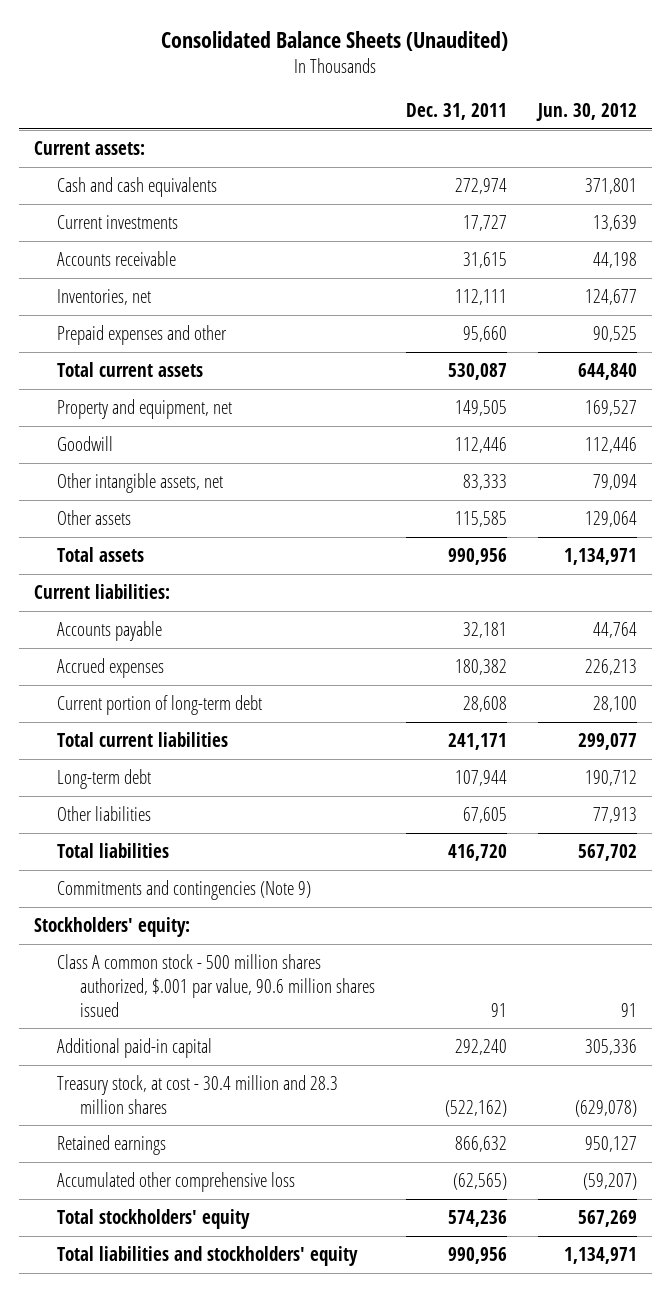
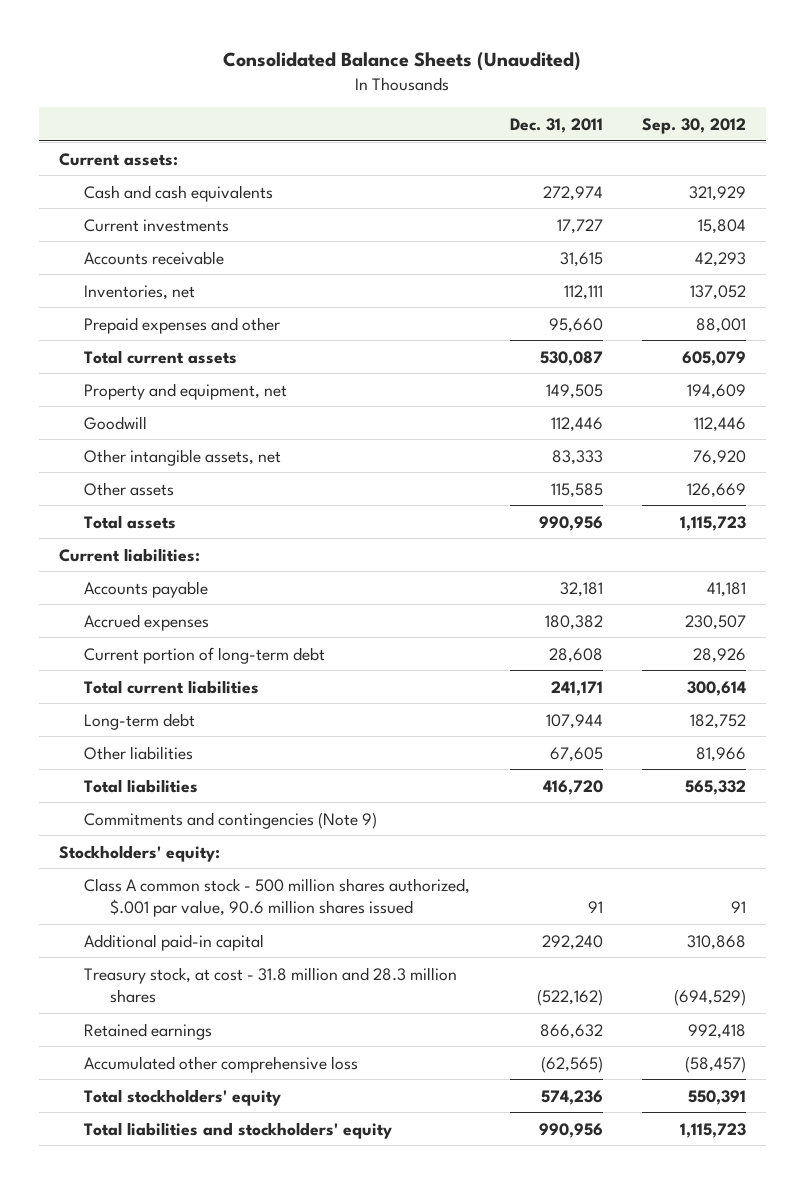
[535,103,637,122] Jun. 30, 2012 -> none
none -> [642,117,747,134] Sep. 30, 2012
[57,1074,339,1114] Treasury stock, at cost - 30.4 million and 28.3 million shares -> [84,966,458,1003] Treasury stock, at cost - 31.8 million and 28.3 million shares

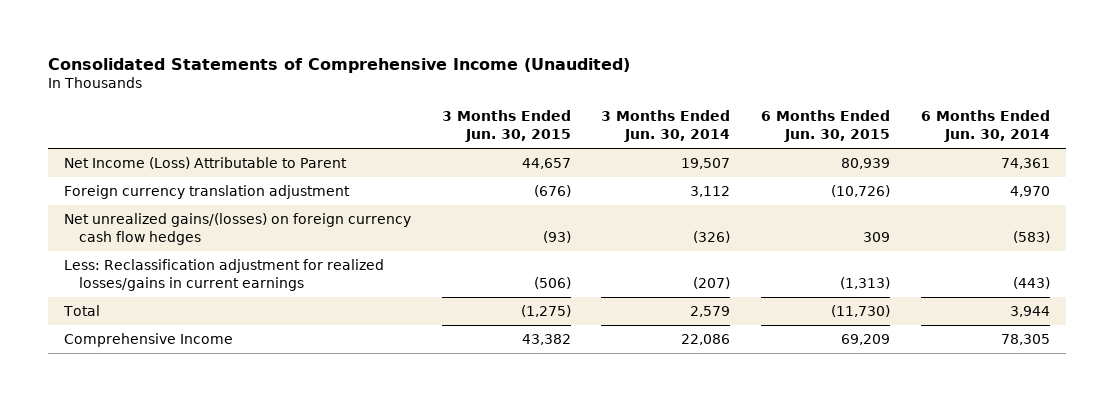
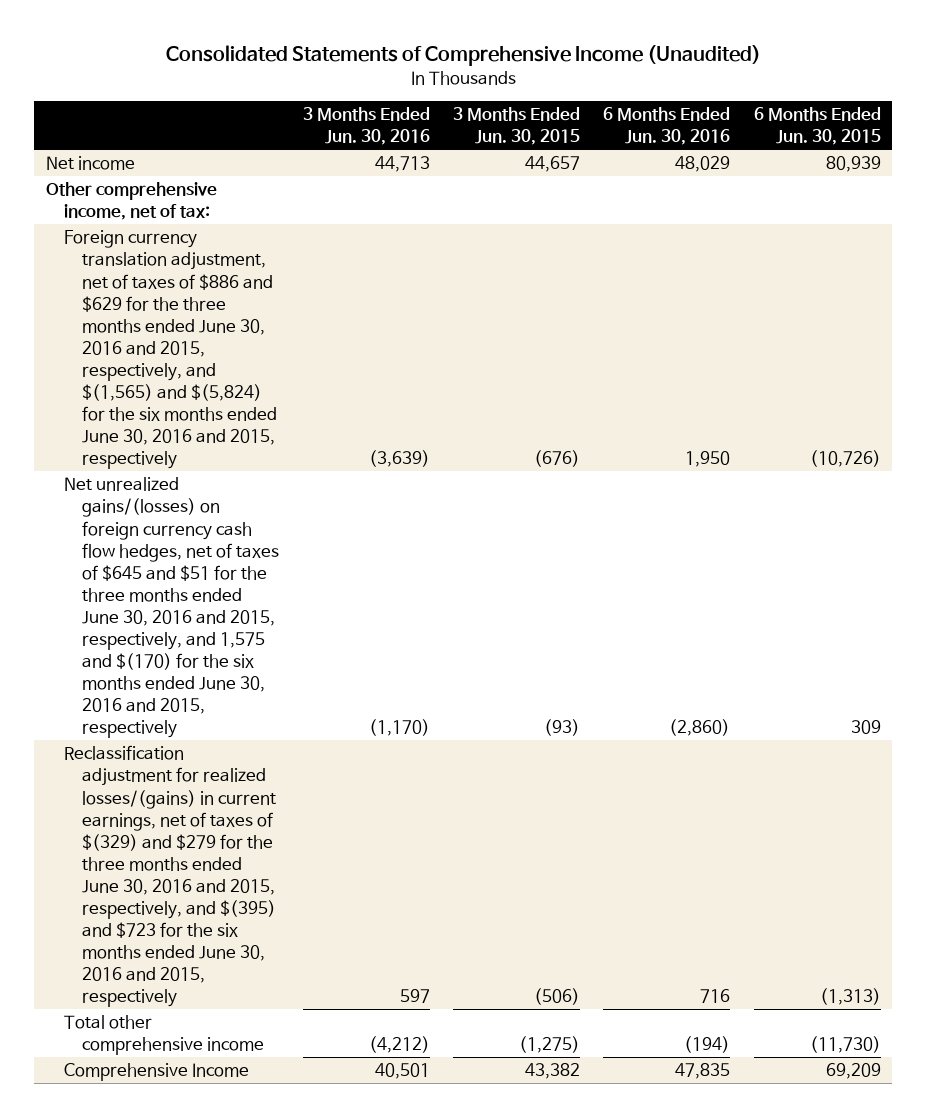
[601,110,731,143] 3 Months Ended Jun. 30, 2014 -> none
[921,110,1051,143] 6 Months Ended Jun. 30, 2014 -> none
none -> [302,107,430,146] 3 Months Ended Jun. 30, 2016
none -> [603,107,731,146] 6 Months Ended Jun. 30, 2016
[63,157,347,170] Net Income (Loss) Attributable to Parent -> [45,156,135,171] Net income
none -> [45,182,217,221] Other comprehensive income, net of tax:
[63,185,350,200] Foreign currency translation adjustment -> [64,230,278,470] Foreign currency translation adjustment, net of taxes of $886 and $629 for the three months ended June 30, 2016 and 2015, respectively, and $(1,565) and $(5,824) for the six months ended June 30, 2016 and 2015, respectively
[63,213,411,246] Net unrealized gains/(losses) on foreign currency cash flow hedges -> [64,477,280,739] Net unrealized gains/(losses) on foreign currency cash flow hedges, net of taxes of $645 and $51 for the three months ended June 30, 2016 and 2015, respectively, and 1,575 and $(170) for the six months ended June 30, 2016 and 2015, respectively
[63,259,384,292] Less: Reclassification adjustment for realized losses/gains in current earnings -> [64,745,277,1008] Reclassification adjustment for realized losses/(gains) in current earnings, net of taxes of $(329) and $279 for the three months ended June 30, 2016 and 2015, respectively, and $(395) and $723 for the six months ended June 30, 2016 and 2015, respectively
[62,305,100,317] Total -> [64,1015,265,1056] Total other comprehensive income

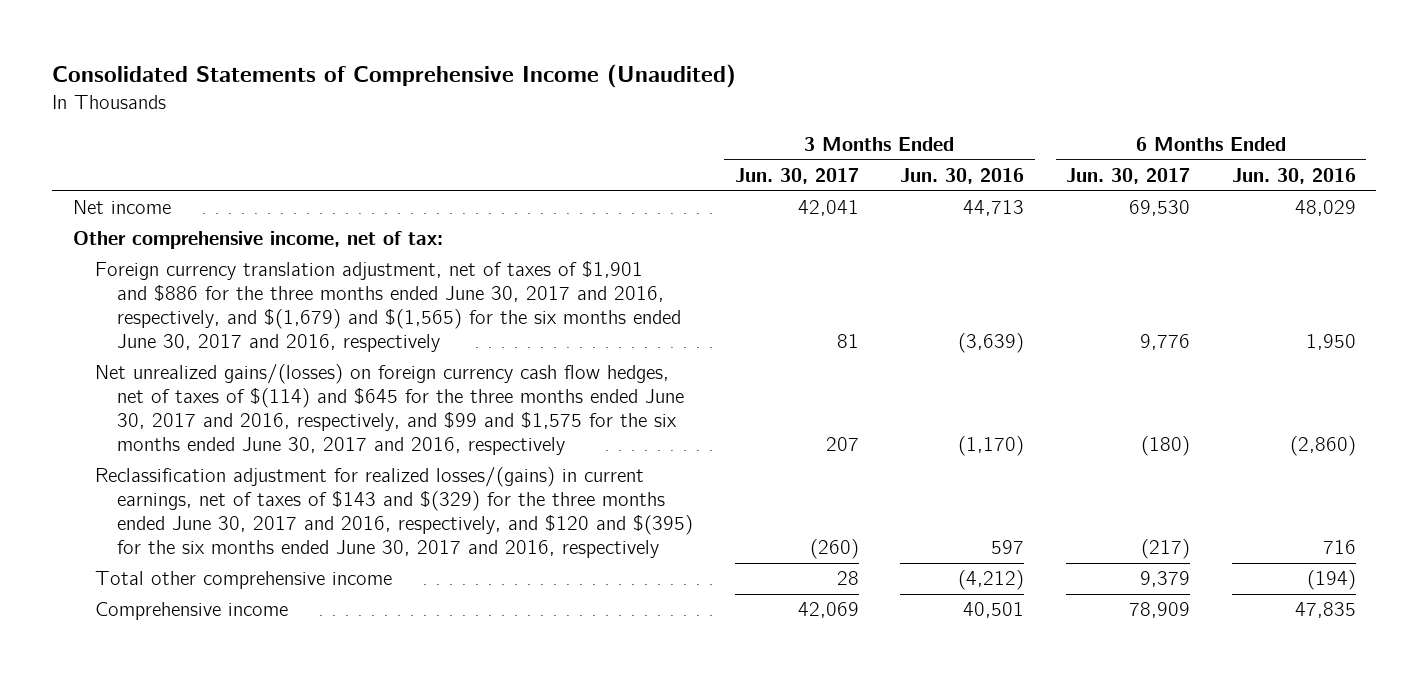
[452,107,580,146] 3 Months Ended Jun. 30, 2015 -> none
[753,107,881,146] 6 Months Ended Jun. 30, 2015 -> none
none -> [734,167,859,184] Jun. 30, 2017
none -> [1065,167,1190,184] Jun. 30, 2017
[64,230,278,470] Foreign currency translation adjustment, net of taxes of $886 and $629 for the three months ended June 30, 2016 and 2015, respectively, and $(1,565) and $(5,824) for the six months ended June 30, 2016 and 2015, respectively -> [94,261,681,353] Foreign currency translation adjustment, net of taxes of $1,901 and $886 for the three months ended June 30, 2017 and 2016, respectively, and $(1,679) and $(1,565) for the six months ended June 30, 2017 and 2016, respectively
[64,477,280,739] Net unrealized gains/(losses) on foreign currency cash flow hedges, net of taxes of $645 and $51 for the three months ended June 30, 2016 and 2015, respectively, and 1,575 and $(170) for the six months ended June 30, 2016 and 2015, respectively -> [94,364,684,456] Net unrealized gains/(losses) on foreign currency cash flow hedges, net of taxes of $(114) and $645 for the three months ended June 30, 2017 and 2016, respectively, and $99 and $1,575 for the six months ended June 30, 2017 and 2016, respectively
[64,745,277,1008] Reclassification adjustment for realized losses/(gains) in current earnings, net of taxes of $(329) and $279 for the three months ended June 30, 2016 and 2015, respectively, and $(395) and $723 for the six months ended June 30, 2016 and 2015, respectively -> [94,467,693,559] Reclassification adjustment for realized losses/(gains) in current earnings, net of taxes of $143 and $(329) for the three months ended June 30, 2017 and 2016, respectively, and $120 and $(395) for the six months ended June 30, 2017 and 2016, respectively
[64,1063,250,1082] Comprehensive Income -> [94,602,288,621] Comprehensive income

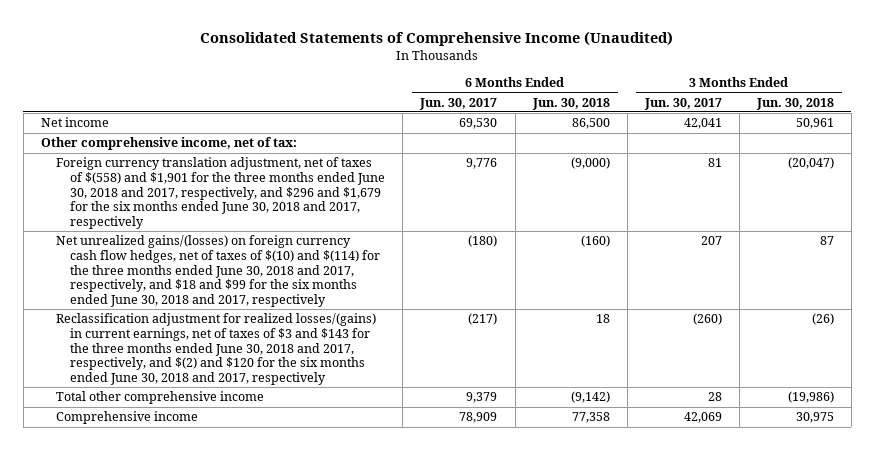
[900,167,1025,184] Jun. 30, 2016 -> none
[1231,167,1356,184] Jun. 30, 2016 -> none
none -> [531,97,610,110] Jun. 30, 2018
none -> [755,97,834,110] Jun. 30, 2018
[94,261,681,353] Foreign currency translation adjustment, net of taxes of $1,901 and $886 for the three months ended June 30, 2017 and 2016, respectively, and $(1,679) and $(1,565) for the six months ended June 30, 2017 and 2016, respectively -> [55,157,386,229] Foreign currency translation adjustment, net of taxes of $(558) and $1,901 for the three months ended June 30, 2018 and 2017, respectively, and $296 and $1,679 for the six months ended June 30, 2018 and 2017, respectively
[94,364,684,456] Net unrealized gains/(losses) on foreign currency cash flow hedges, net of taxes of $(114) and $645 for the three months ended June 30, 2017 and 2016, respectively, and $99 and $1,575 for the six months ended June 30, 2017 and 2016, respectively -> [55,235,381,307] Net unrealized gains/(losses) on foreign currency cash flow hedges, net of taxes of $(10) and $(114) for the three months ended June 30, 2018 and 2017, respectively, and $18 and $99 for the six months ended June 30, 2018 and 2017, respectively
[94,467,693,559] Reclassification adjustment for realized losses/(gains) in current earnings, net of taxes of $143 and $(329) for the three months ended June 30, 2017 and 2016, respectively, and $120 and $(395) for the six months ended June 30, 2017 and 2016, respectively -> [55,313,376,385] Reclassification adjustment for realized losses/(gains) in current earnings, net of taxes of $3 and $143 for the three months ended June 30, 2018 and 2017, respectively, and $(2) and $120 for the six months ended June 30, 2018 and 2017, respectively

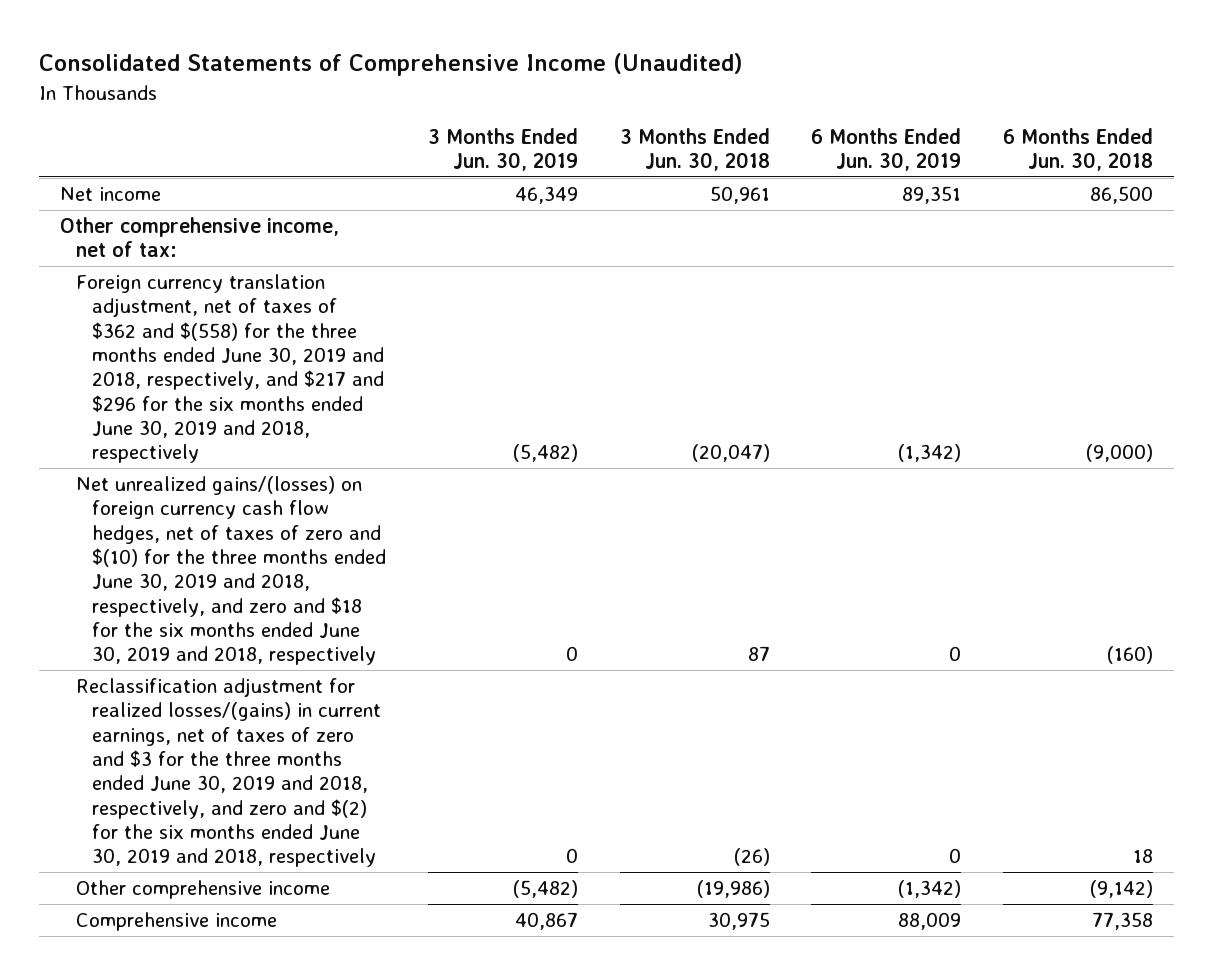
[419,97,498,110] Jun. 30, 2017 -> none
[643,97,722,110] Jun. 30, 2017 -> none
none -> [427,127,578,171] 3 Months Ended Jun. 30, 2019
none -> [811,127,962,171] 6 Months Ended Jun. 30, 2019
[55,157,386,229] Foreign currency translation adjustment, net of taxes of $(558) and $1,901 for the three months ended June 30, 2018 and 2017, respectively, and $296 and $1,679 for the six months ended June 30, 2018 and 2017, respectively -> [75,274,385,464] Foreign currency translation adjustment, net of taxes of $362 and $(558) for the three months ended June 30, 2019 and 2018, respectively, and $217 and $296 for the six months ended June 30, 2019 and 2018, respectively
[55,235,381,307] Net unrealized gains/(losses) on foreign currency cash flow hedges, net of taxes of $(10) and $(114) for the three months ended June 30, 2018 and 2017, respectively, and $18 and $99 for the six months ended June 30, 2018 and 2017, respectively -> [75,476,387,666] Net unrealized gains/(losses) on foreign currency cash flow hedges, net of taxes of zero and $(10) for the three months ended June 30, 2019 and 2018, respectively, and zero and $18 for the six months ended June 30, 2019 and 2018, respectively
[55,313,376,385] Reclassification adjustment for realized losses/(gains) in current earnings, net of taxes of $3 and $143 for the three months ended June 30, 2018 and 2017, respectively, and $(2) and $120 for the six months ended June 30, 2018 and 2017, respectively -> [75,678,382,868] Reclassification adjustment for realized losses/(gains) in current earnings, net of taxes of zero and $3 for the three months ended June 30, 2019 and 2018, respectively, and zero and $(2) for the six months ended June 30, 2019 and 2018, respectively
[55,391,264,405] Total other comprehensive income -> [75,880,330,900] Other comprehensive income

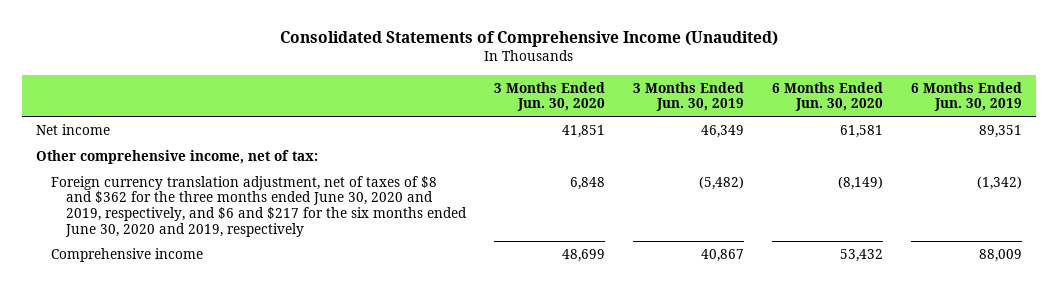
[619,127,770,171] 3 Months Ended Jun. 30, 2018 -> none
[1002,127,1153,171] 6 Months Ended Jun. 30, 2018 -> none
none -> [494,81,606,112] 3 Months Ended Jun. 30, 2020
none -> [772,81,884,112] 6 Months Ended Jun. 30, 2020
[75,476,387,666] Net unrealized gains/(losses) on foreign currency cash flow hedges, net of taxes of zero and $(10) for the three months ended June 30, 2019 and 2018, respectively, and zero and $18 for the six months ended June 30, 2019 and 2018, respectively -> none
[75,678,382,868] Reclassification adjustment for realized losses/(gains) in current earnings, net of taxes of zero and $3 for the three months ended June 30, 2019 and 2018, respectively, and zero and $(2) for the six months ended June 30, 2019 and 2018, respectively -> none
[75,880,330,900] Other comprehensive income -> none
[75,274,385,464] Foreign currency translation adjustment, net of taxes of $362 and $(558) for the three months ended June 30, 2019 and 2018, respectively, and $217 and $296 for the six months ended June 30, 2019 and 2018, respectively -> [51,175,468,237] Foreign currency translation adjustment, net of taxes of $8 and $362 for the three months ended June 30, 2020 and 2019, respectively, and $6 and $217 for the six months ended June 30, 2020 and 2019, respectively

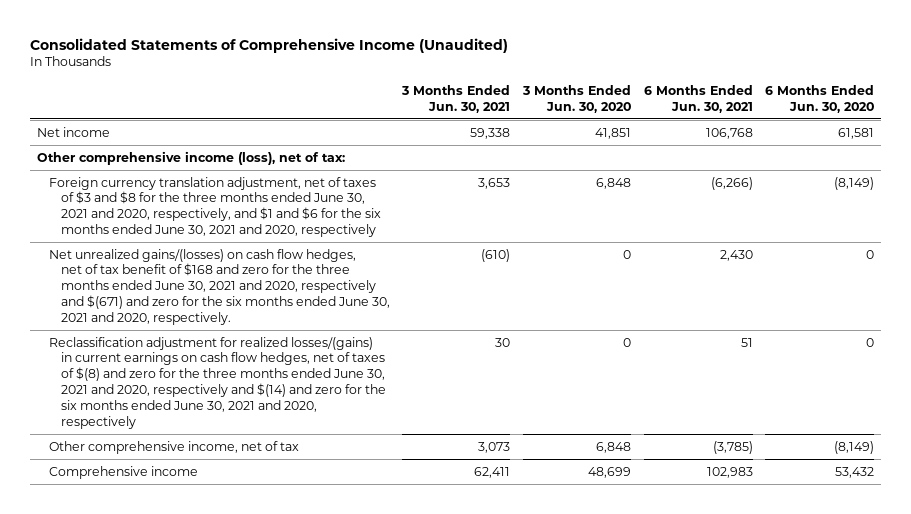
[633,81,745,112] 3 Months Ended Jun. 30, 2019 -> none
[910,81,1022,112] 6 Months Ended Jun. 30, 2019 -> none
none -> [401,84,511,113] 3 Months Ended Jun. 30, 2021
none -> [643,84,753,113] 6 Months Ended Jun. 30, 2021
[36,149,319,164] Other comprehensive income, net of tax: -> [36,150,345,165] Other comprehensive income (loss), net of tax:
[51,175,468,237] Foreign currency translation adjustment, net of taxes of $8 and $362 for the three months ended June 30, 2020 and 2019, respectively, and $6 and $217 for the six months ended June 30, 2020 and 2019, respectively -> [48,176,381,238] Foreign currency translation adjustment, net of taxes of $3 and $8 for the three months ended June 30, 2021 and 2020, respectively, and $1 and $6 for the six months ended June 30, 2021 and 2020, respectively
none -> [48,248,390,325] Net unrealized gains/(losses) on cash flow hedges, net of tax benefit of $168 and zero for the three months ended June 30, 2021 and 2020, respectively and $(671) and zero for the six months ended June 30, 2021 and 2020, respectively.
none -> [48,336,386,429] Reclassification adjustment for realized losses/(gains) in current earnings on cash flow hedges, net of taxes of $(8) and zero for the three months ended June 30, 2021 and 2020, respectively and $(14) and zero for the six months ended June 30, 2021 and 2020, respectively
none -> [48,440,299,454] Other comprehensive income, net of tax

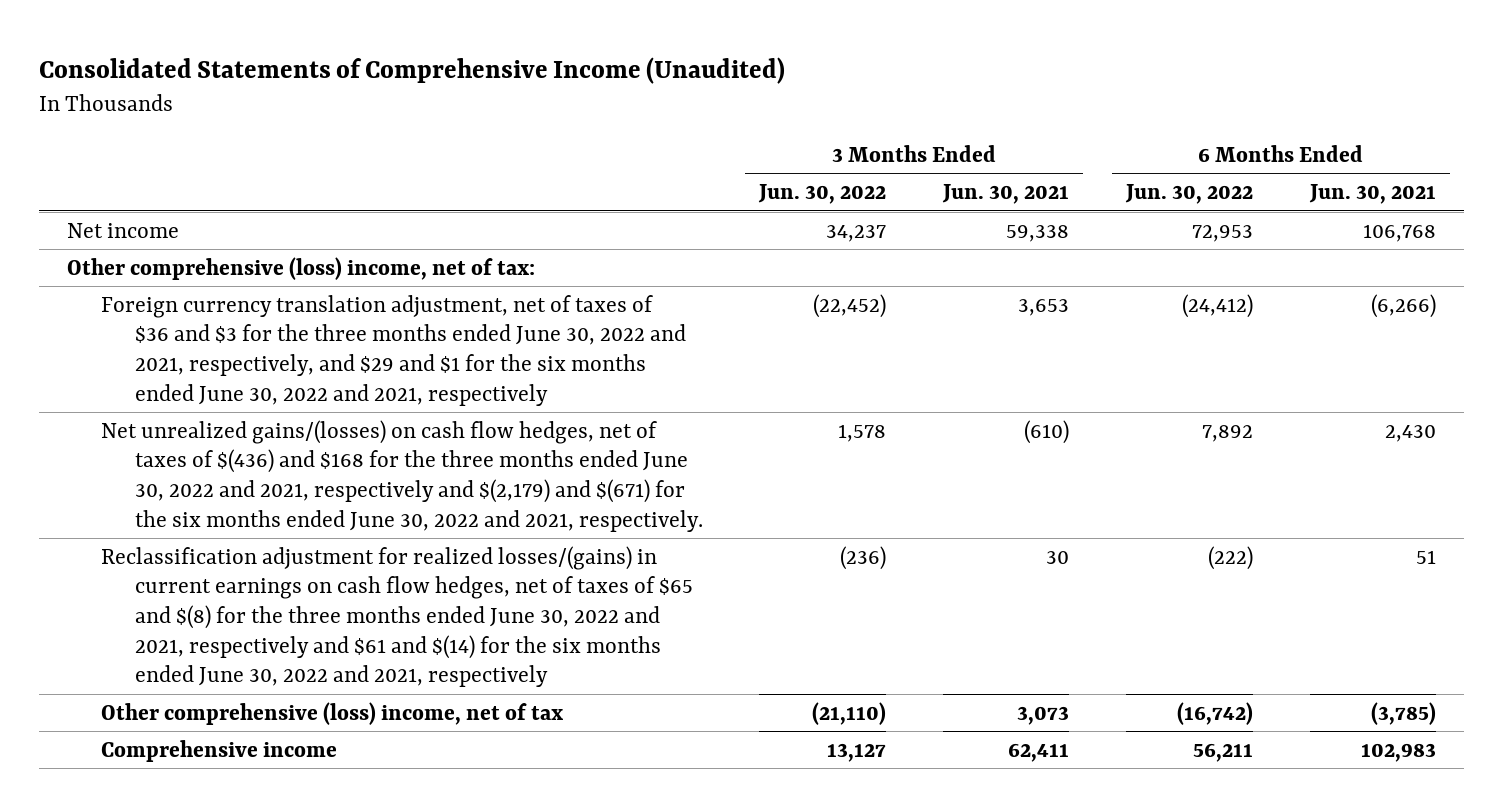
[522,84,632,113] 3 Months Ended Jun. 30, 2020 -> none
[765,84,875,113] 6 Months Ended Jun. 30, 2020 -> none
none -> [758,184,887,205] Jun. 30, 2022
none -> [1125,184,1254,205] Jun. 30, 2022
[36,150,345,165] Other comprehensive income (loss), net of tax: -> [67,256,536,280] Other comprehensive (loss) income, net of tax:
[48,176,381,238] Foreign currency translation adjustment, net of taxes of $3 and $8 for the three months ended June 30, 2021 and 2020, respectively, and $1 and $6 for the six months ended June 30, 2021 and 2020, respectively -> [101,294,686,406] Foreign currency translation adjustment, net of taxes of $36 and $3 for the three months ended June 30, 2022 and 2021, respectively, and $29 and $1 for the six months ended June 30, 2022 and 2021, respectively
[48,248,390,325] Net unrealized gains/(losses) on cash flow hedges, net of tax benefit of $168 and zero for the three months ended June 30, 2021 and 2020, respectively and $(671) and zero for the six months ended June 30, 2021 and 2020, respectively. -> [101,419,703,532] Net unrealized gains/(losses) on cash flow hedges, net of taxes of $(436) and $168 for the three months ended June 30, 2022 and 2021, respectively and $(2,179) and $(671) for the six months ended June 30, 2022 and 2021, respectively.
[48,336,386,429] Reclassification adjustment for realized losses/(gains) in current earnings on cash flow hedges, net of taxes of $(8) and zero for the three months ended June 30, 2021 and 2020, respectively and $(14) and zero for the six months ended June 30, 2021 and 2020, respectively -> [101,545,693,688] Reclassification adjustment for realized losses/(gains) in current earnings on cash flow hedges, net of taxes of $65 and $(8) for the three months ended June 30, 2022 and 2021, respectively and $61 and $(14) for the six months ended June 30, 2022 and 2021, respectively
[48,440,299,454] Other comprehensive income, net of tax -> [101,701,564,725] Other comprehensive (loss) income, net of tax

